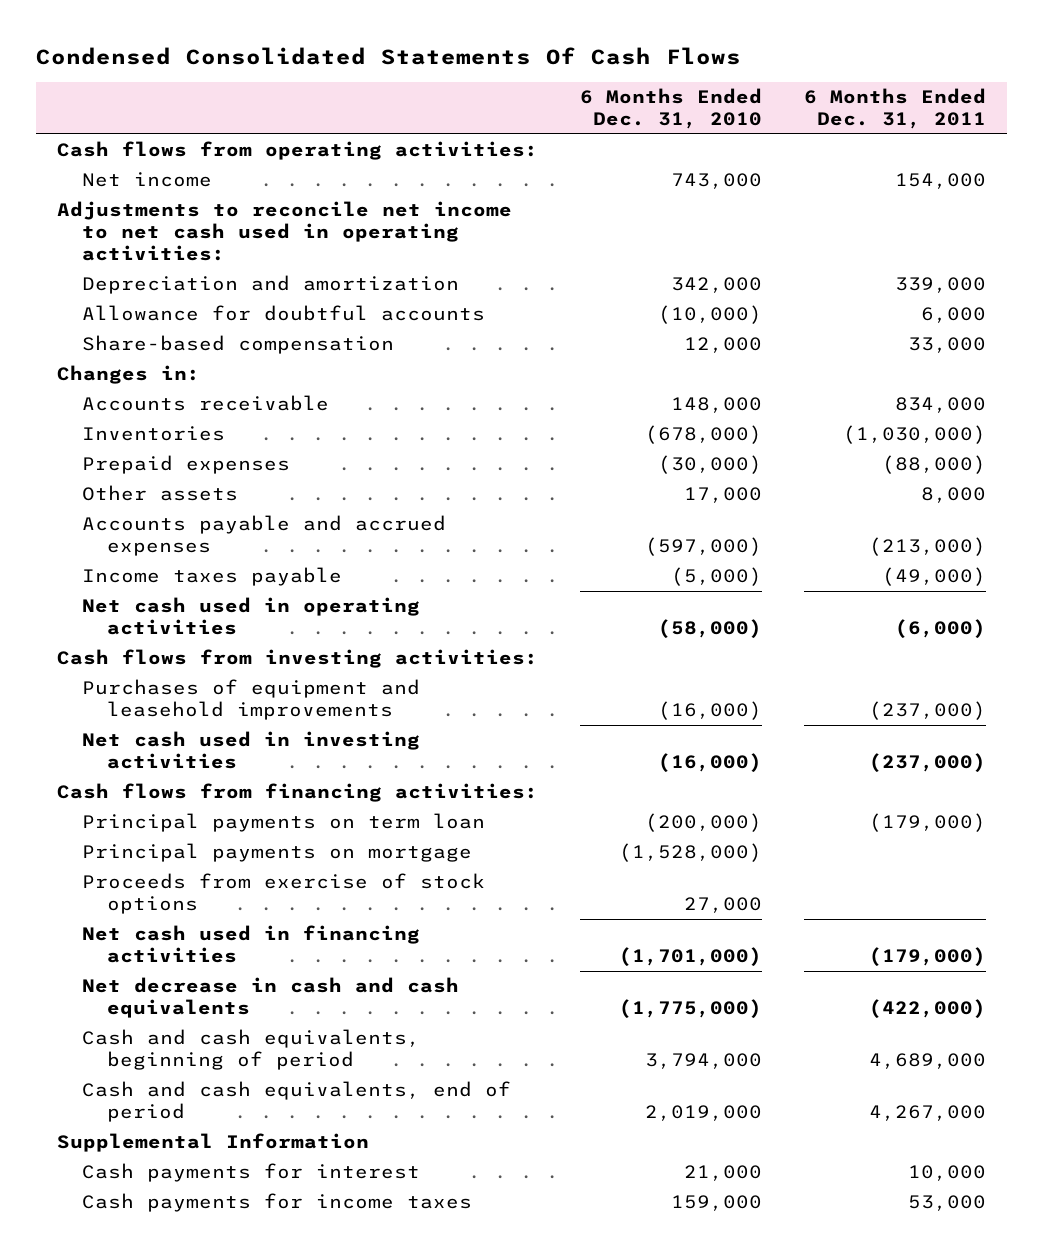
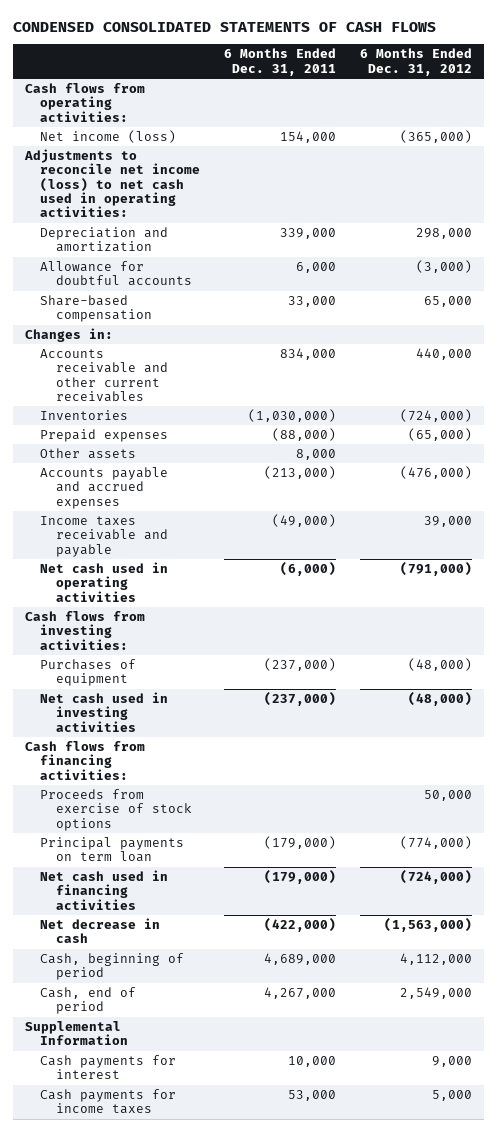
[35,46,741,65] Condensed Consolidated Statements Of Cash Flows -> [12,21,436,32] CONDENSED CONSOLIDATED STATEMENTS OF CASH FLOWS
[579,88,762,130] 6 Months Ended Dec. 31, 2010 -> none
none -> [360,48,473,76] 6 Months Ended Dec. 31, 2012
[81,172,212,188] Net income -> [40,130,177,144] Net income (loss)
[56,201,512,262] Adjustments to reconcile net income to net cash used in operating activities: -> [23,149,201,218] Adjustments to reconcile net income (loss) to net cash used in operating activities:
[81,395,329,412] Accounts receivable -> [40,349,169,403] Accounts receivable and other current receivables
[81,567,342,587] Income taxes payable -> [40,516,169,557] Income taxes receivable and payable
[81,679,420,721] Purchases of equipment and leasehold improvements -> [40,659,137,687] Purchases of equipment
[81,843,472,863] Principal payments on mortgage -> none
[81,813,485,833] Principal payments on term loan -> [40,837,185,863] Principal payments on term loan
[81,977,459,1019] Net decrease in cash and cash equivalents -> [40,918,161,944] Net decrease in cash
[81,1029,420,1071] Cash and cash equivalents, beginning of period -> [40,953,185,981] Cash, beginning of period
[81,1081,511,1123] Cash and cash equivalents, end of period -> [40,987,137,1015] Cash, end of period

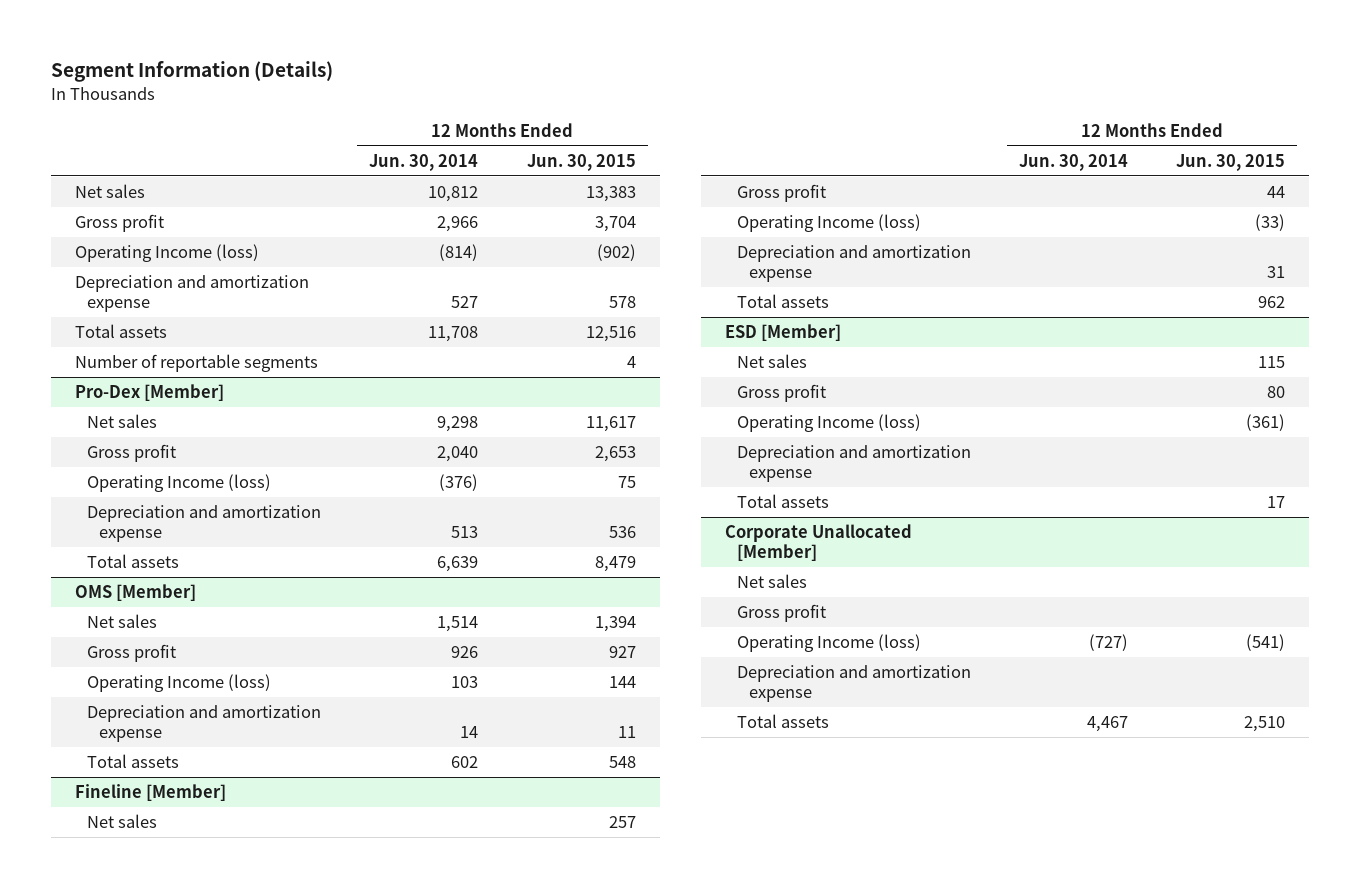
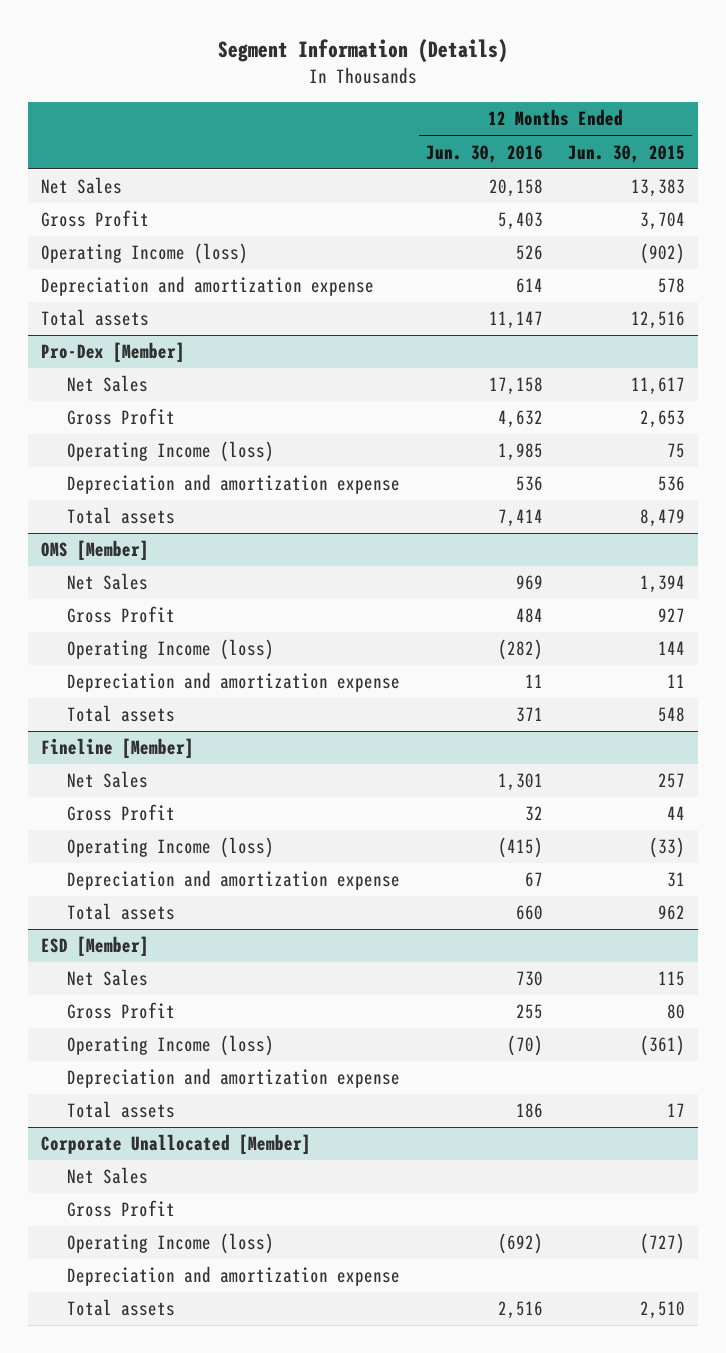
[369,153,479,171] Jun. 30, 2014 -> none
none -> [425,144,543,163] Jun. 30, 2016
[75,183,146,198] Net sales -> [40,177,122,195] Net Sales
[75,213,165,232] Gross profit -> [40,210,149,228] Gross Profit
[75,353,319,372] Number of reportable segments -> none
[87,413,158,428] Net sales -> [67,375,149,393] Net Sales
[87,443,177,462] Gross profit -> [67,408,176,426] Gross Profit
[87,613,158,628] Net sales -> [67,573,149,591] Net Sales
[87,643,177,662] Gross profit -> [67,606,176,624] Gross Profit
[87,813,158,828] Net sales -> [67,771,149,789] Net Sales
[737,183,827,202] Gross profit -> [67,804,176,822] Gross Profit
[737,353,808,368] Net sales -> [67,969,149,987] Net Sales
[737,383,827,402] Gross profit -> [67,1002,176,1020] Gross Profit
[737,573,808,588] Net sales -> [67,1167,149,1185] Net Sales
[737,603,827,622] Gross profit -> [67,1200,176,1218] Gross Profit
[1246,633,1286,651] (541) -> [640,1233,686,1255] (727)

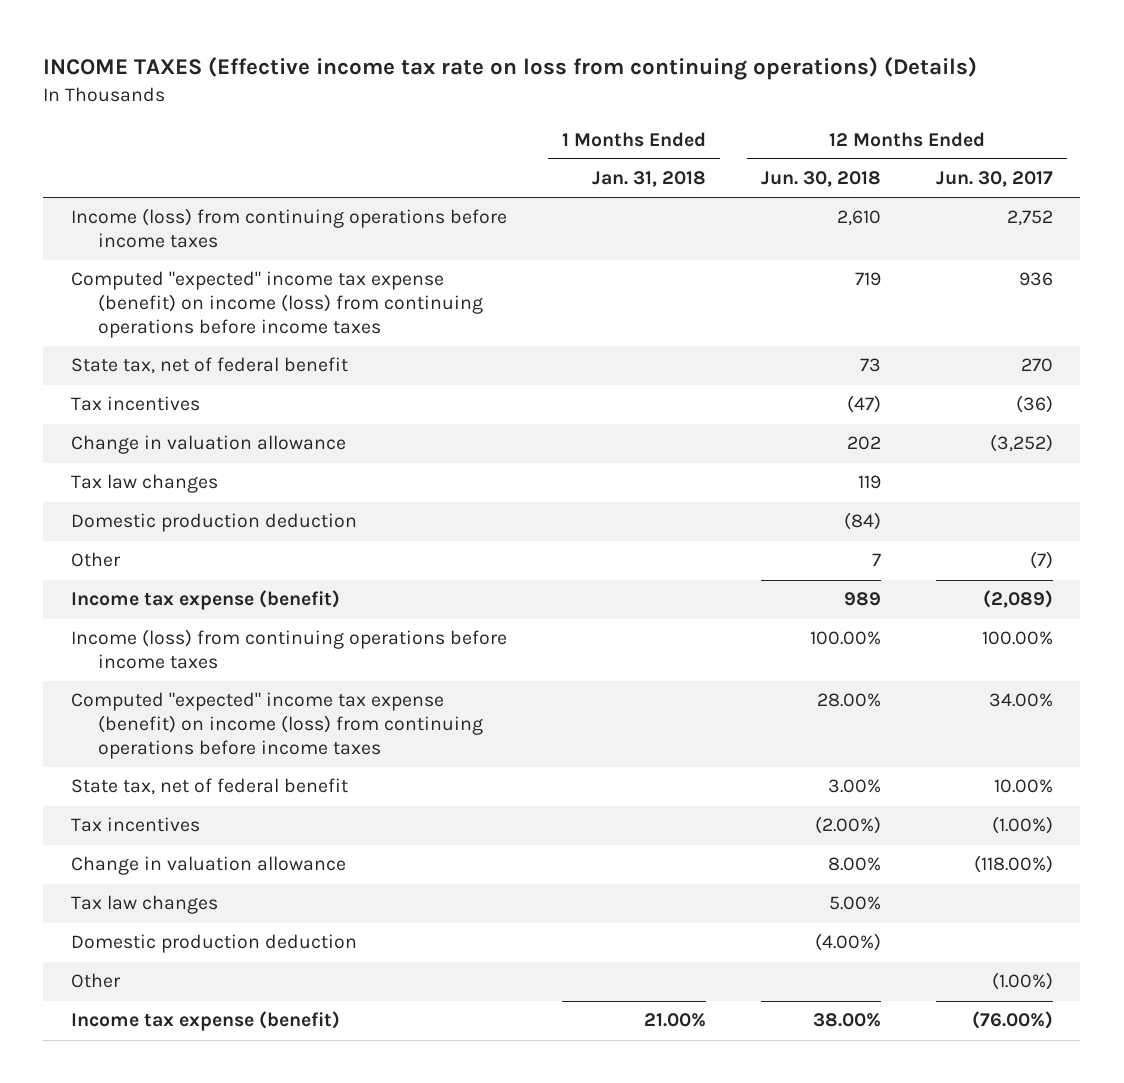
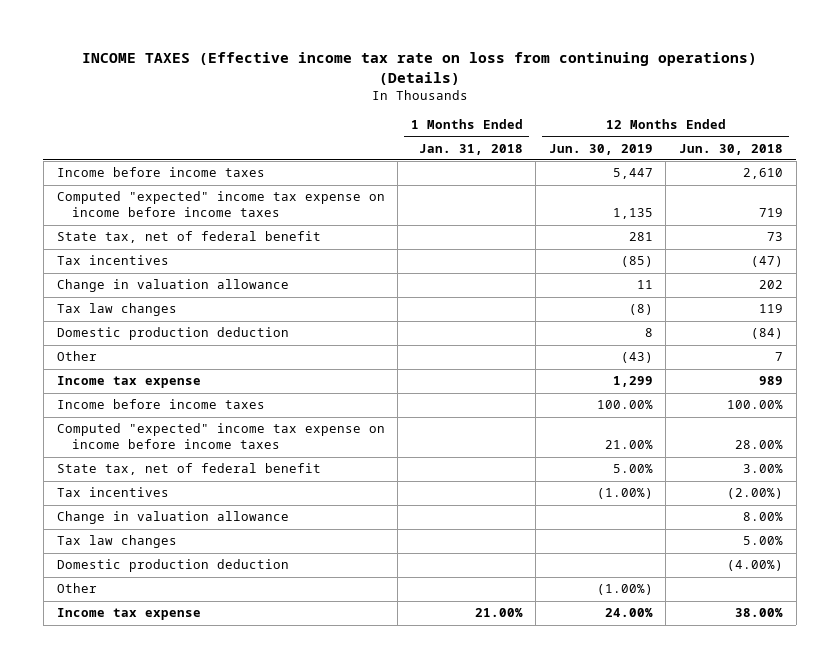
[935,171,1053,188] Jun. 30, 2017 -> none
none -> [548,143,653,155] Jun. 30, 2019
[70,208,507,249] Income (loss) from continuing operations before income taxes -> [56,167,265,178] Income before income taxes
[70,271,484,338] Computed "expected" income tax expense (benefit) on income (loss) from continuing operations before income taxes -> [56,191,385,218] Computed "expected" income tax expense on income before income taxes
[70,590,340,611] Income tax expense (benefit) -> [56,376,201,389] Income tax expense
[70,629,507,670] Income (loss) from continuing operations before income taxes -> [56,399,265,410] Income before income taxes
[70,692,484,759] Computed "expected" income tax expense (benefit) on income (loss) from continuing operations before income taxes -> [56,423,385,450] Computed "expected" income tax expense on income before income taxes
[70,1011,340,1032] Income tax expense (benefit) -> [56,608,201,621] Income tax expense

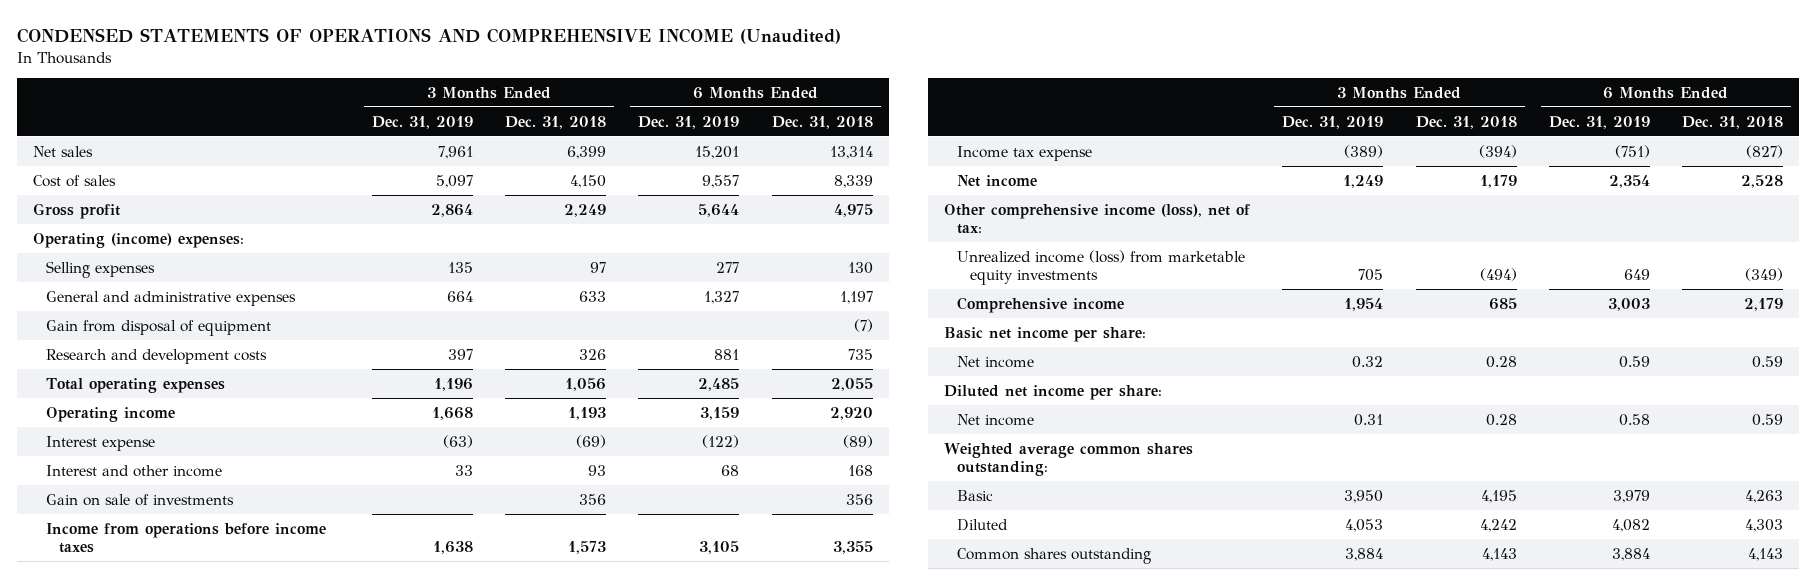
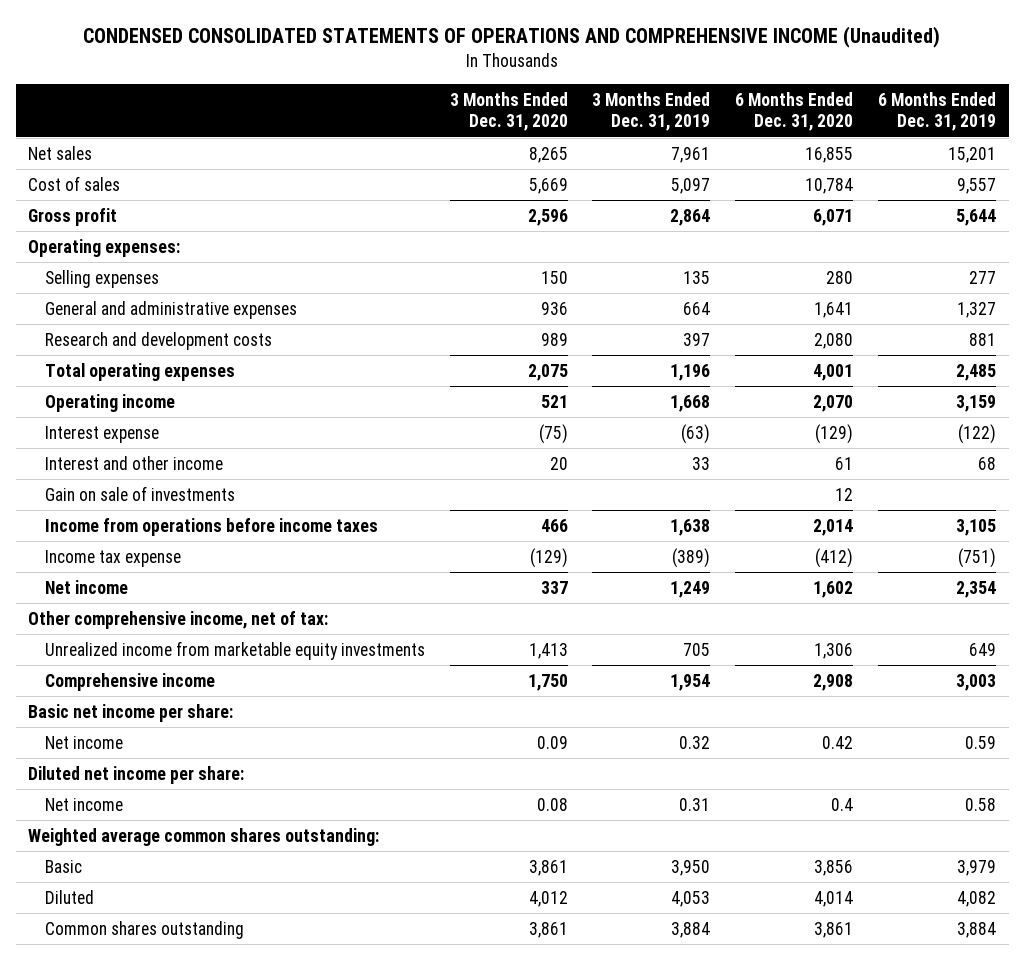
[17,27,842,44] CONDENSED STATEMENTS OF OPERATIONS AND COMPREHENSIVE INCOME (Unaudited) -> [83,26,941,49] CONDENSED CONSOLIDATED STATEMENTS OF OPERATIONS AND COMPREHENSIVE INCOME (Unaudited)
[505,115,607,129] Dec. 31, 2018 -> none
[771,115,873,129] Dec. 31, 2018 -> none
none -> [449,91,568,132] 3 Months Ended Dec. 31, 2020
none -> [735,91,854,132] 6 Months Ended Dec. 31, 2020
[33,232,245,248] Operating (income) expenses: -> [28,238,181,257] Operating expenses:
[46,319,272,336] Gain from disposal of equipment -> none
[944,203,1252,235] Other comprehensive income (loss), net of tax: -> [28,610,329,629] Other comprehensive income, net of tax:
[956,249,1245,286] Unrealized income (loss) from marketable equity investments -> [44,640,425,660] Unrealized income from marketable equity investments

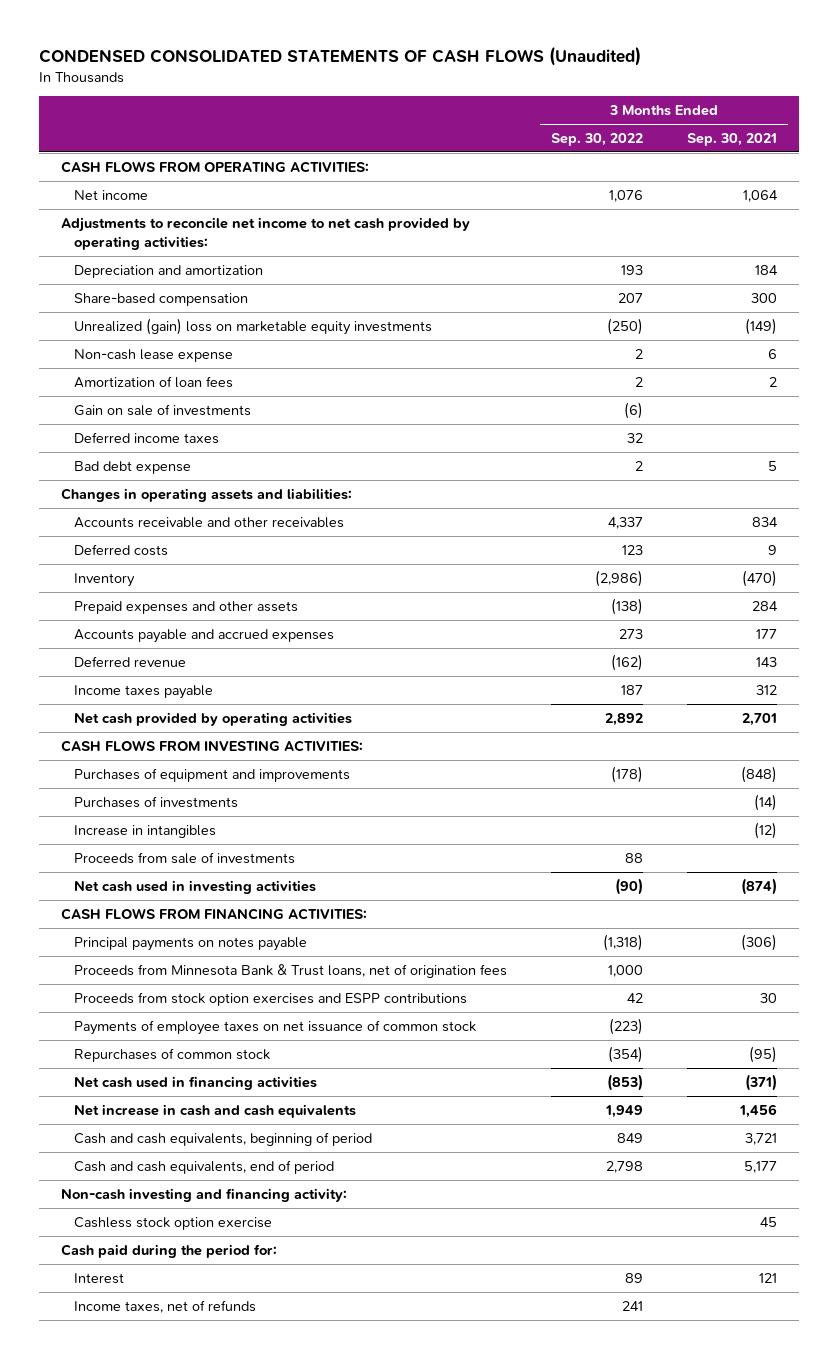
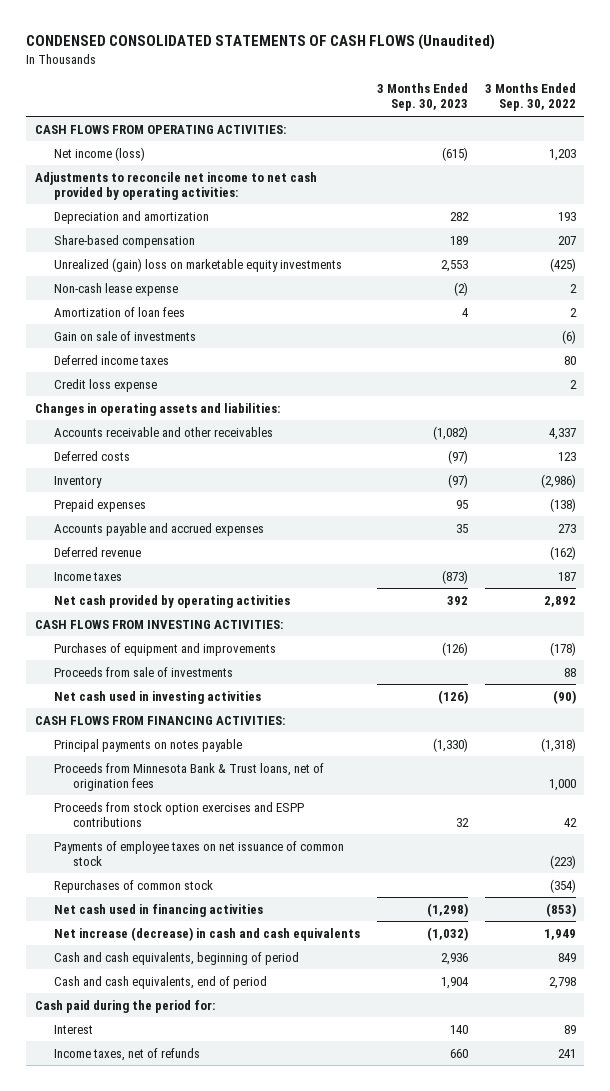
[687,132,778,146] Sep. 30, 2021 -> none
none -> [376,83,468,112] 3 Months Ended Sep. 30, 2023
[74,189,149,200] Net income -> [53,146,145,161] Net income (loss)
[609,189,644,202] 1,076 -> [548,148,576,161] 1,203
[607,317,644,335] (250) -> [549,257,576,272] (425)
[627,432,644,443] 32 -> [563,355,576,365] 80
[74,460,192,474] Bad debt expense -> [53,378,157,392] Credit loss expense
[74,600,299,614] Prepaid expenses and other assets -> [53,498,146,512] Prepaid expenses
[74,684,214,699] Income taxes payable -> [53,571,122,581] Income taxes
[74,795,239,808] Purchases of investments -> none
[74,824,217,838] Increase in intangibles -> none
[74,1103,357,1118] Net increase in cash and cash equivalents -> [53,926,360,941] Net increase (decrease) in cash and cash equivalents
[60,1187,347,1202] Non-cash investing and financing activity: -> none
[74,1216,273,1230] Cashless stock option exercise -> none

